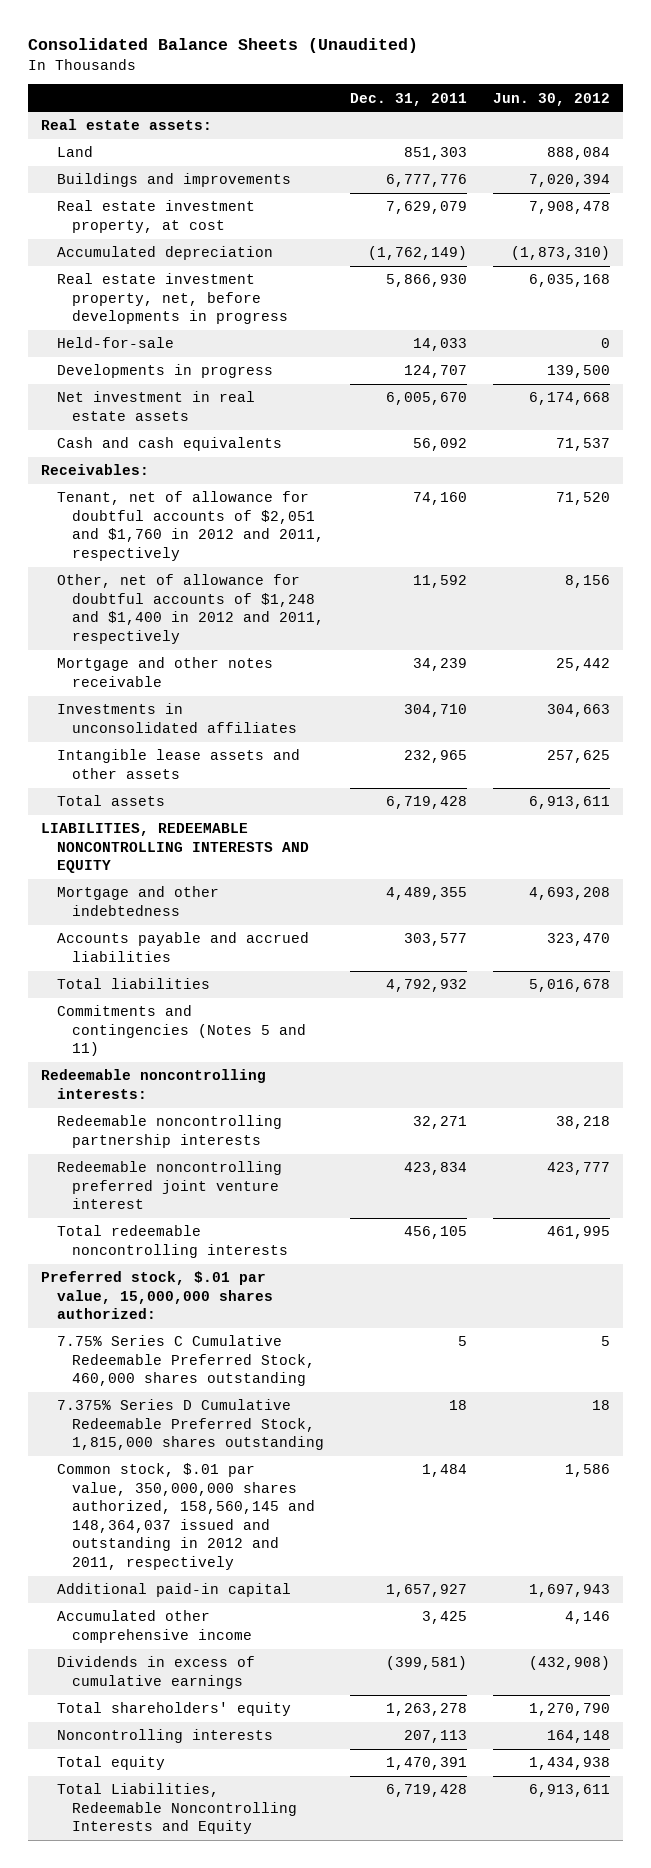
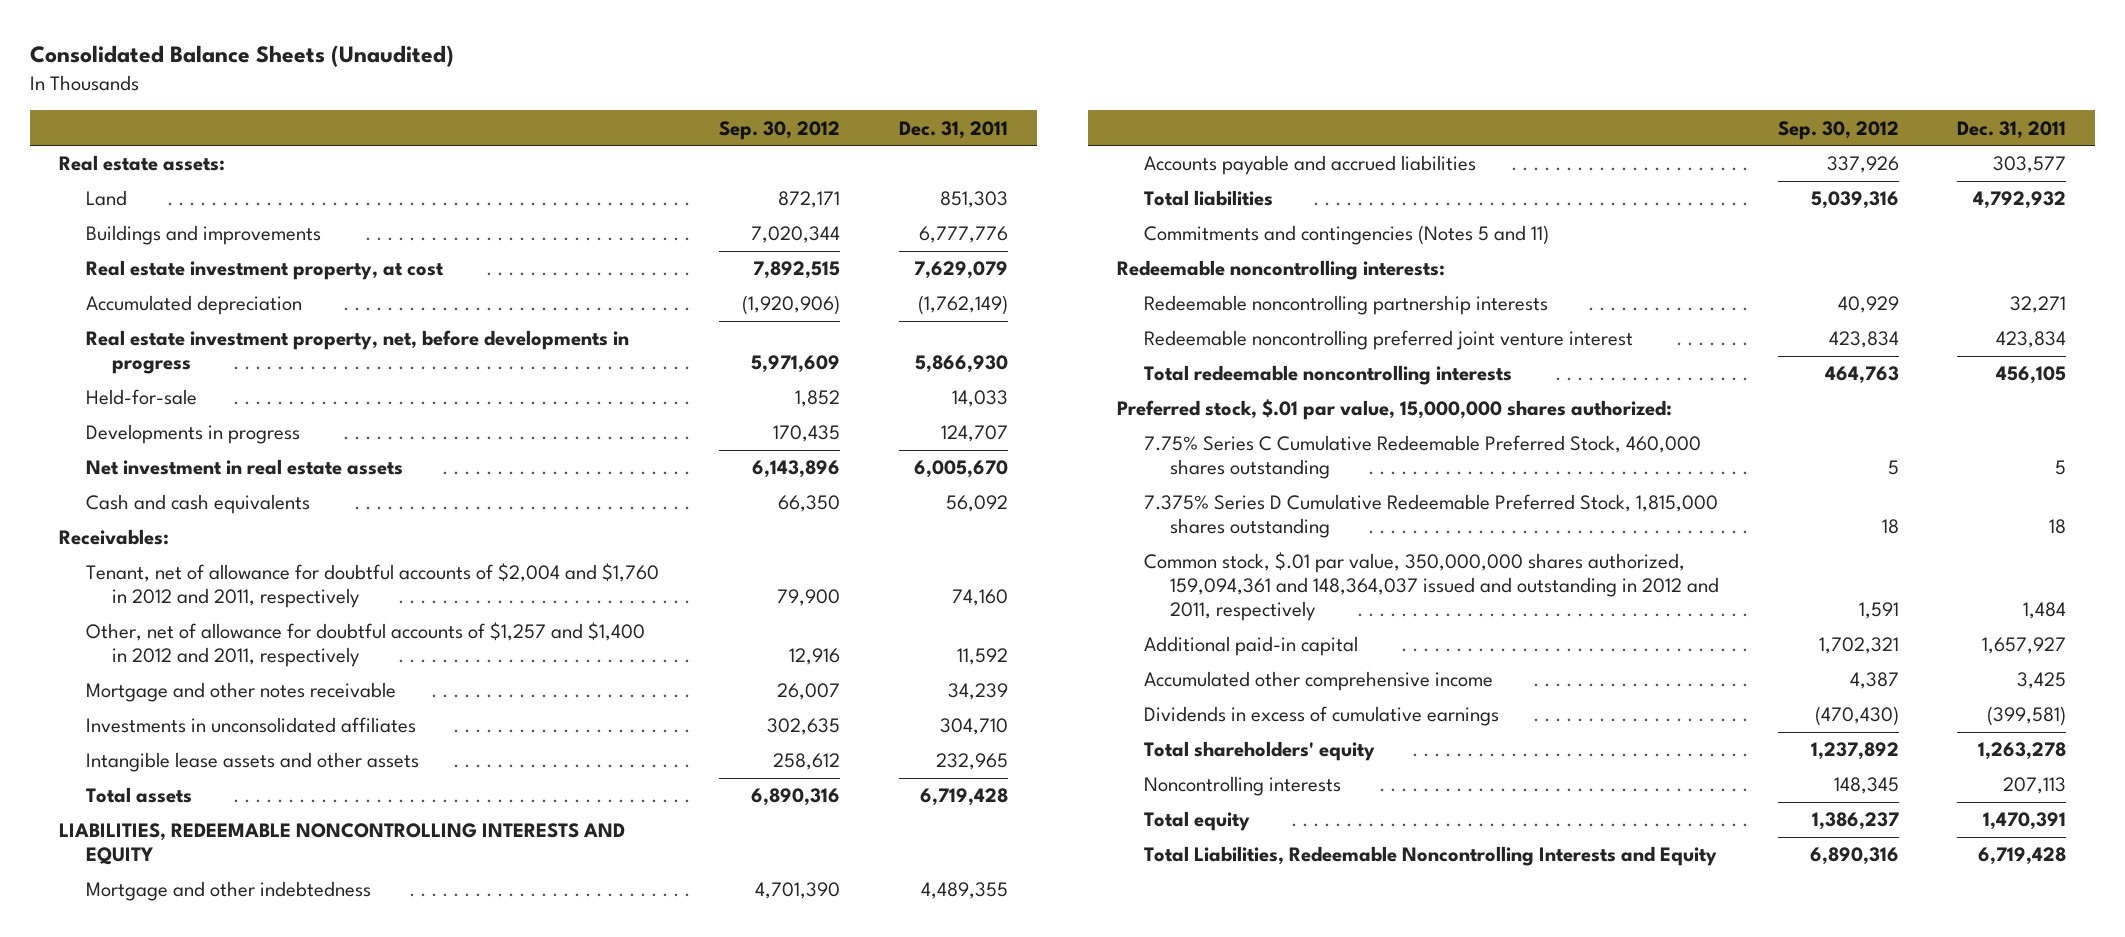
[493,92,611,106] Jun. 30, 2012 -> none
none -> [719,120,841,140] Sep. 30, 2012
[56,491,325,561] Tenant, net of allowance for doubtful accounts of $2,051 and $1,760 in 2012 and 2011, respectively -> [85,563,659,609] Tenant, net of allowance for doubtful accounts of $2,004 and $1,760 in 2012 and 2011, respectively
[56,574,325,644] Other, net of allowance for doubtful accounts of $1,248 and $1,400 in 2012 and 2011, respectively -> [85,622,645,668] Other, net of allowance for doubtful accounts of $1,257 and $1,400 in 2012 and 2011, respectively
[56,1463,316,1570] Common stock, $.01 par value, 350,000,000 shares authorized, 158,560,145 and 148,364,037 issued and outstanding in 2012 and 2011, respectively -> [1143,552,1720,621] Common stock, $.01 par value, 350,000,000 shares authorized, 159,094,361 and 148,364,037 issued and outstanding in 2012 and 2011, respectively

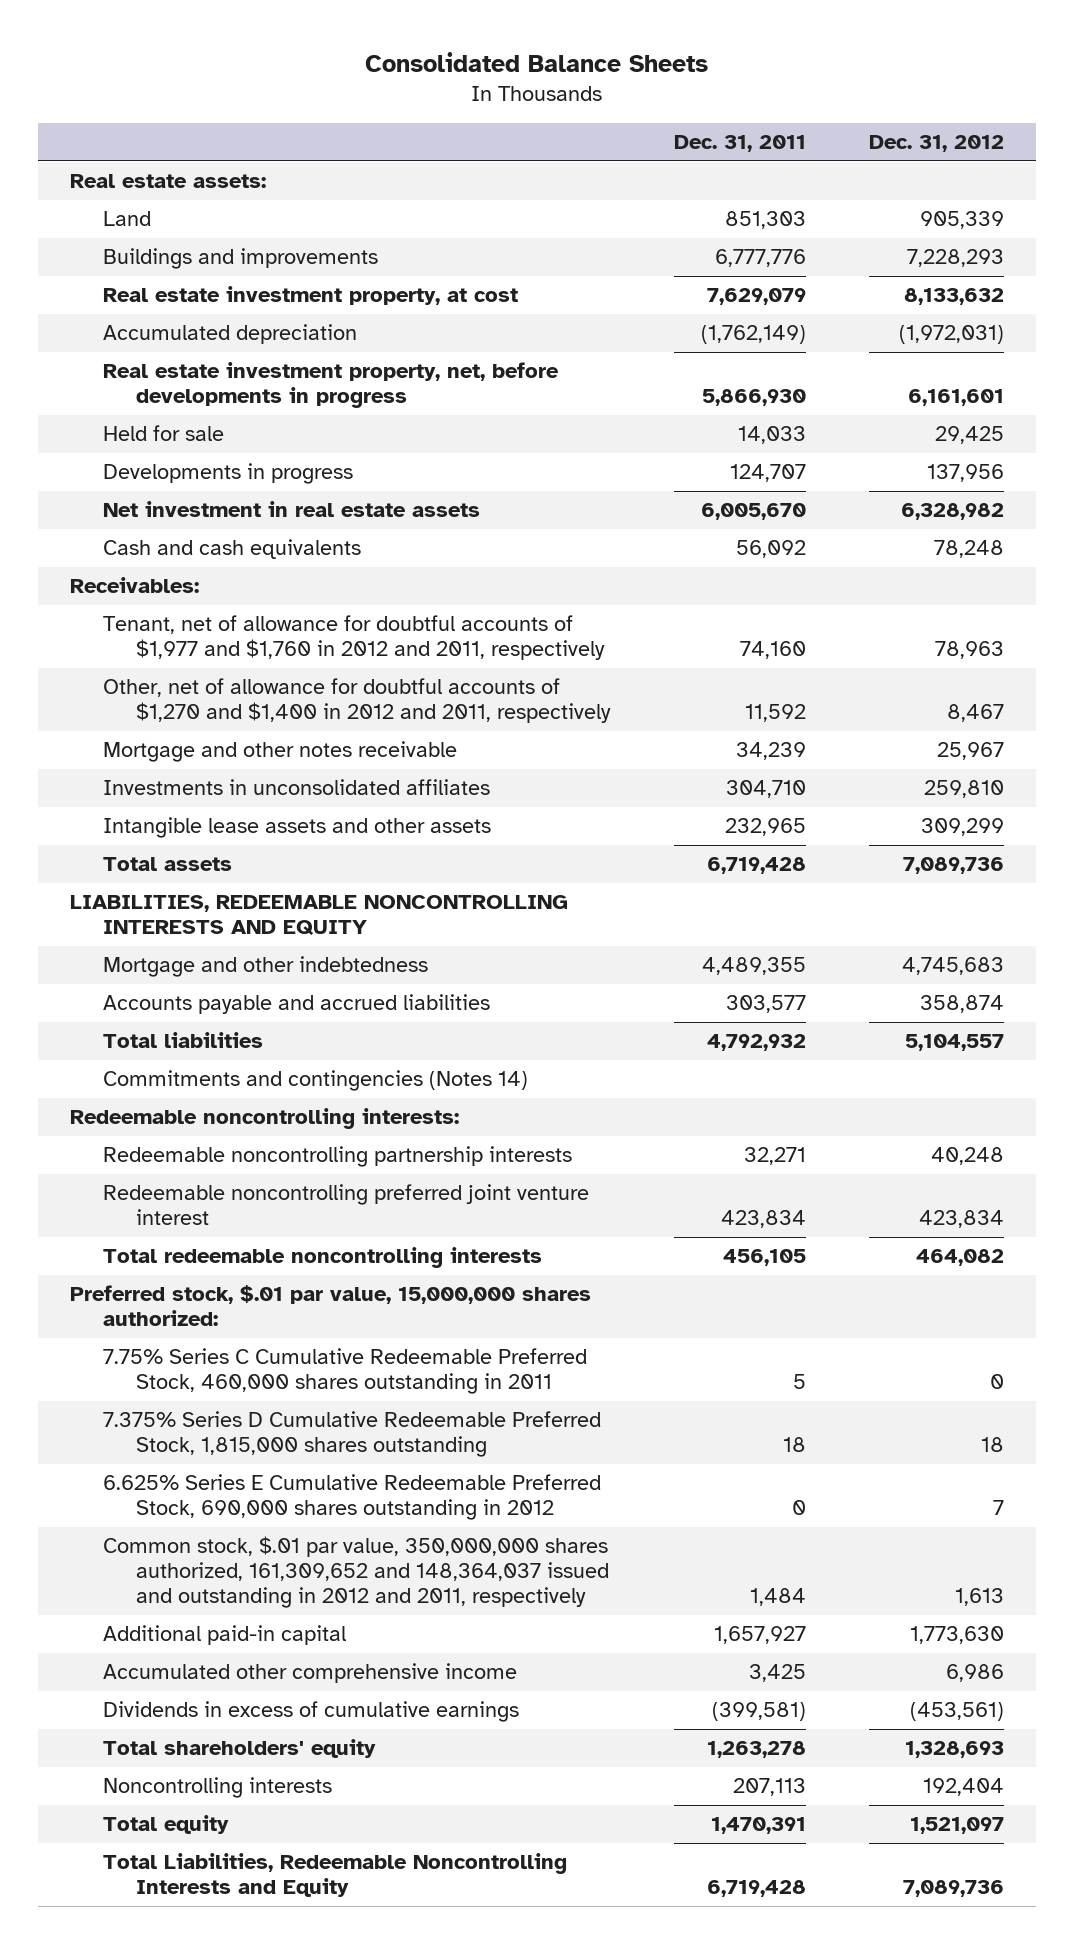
[30,44,455,67] Consolidated Balance Sheets (Unaudited) -> [365,51,709,72] Consolidated Balance Sheets
[719,120,841,140] Sep. 30, 2012 -> none
none -> [869,135,1005,153] Dec. 31, 2012
[85,389,197,406] Held-for-sale -> [103,425,225,442] Held for sale
[85,563,659,609] Tenant, net of allowance for doubtful accounts of $2,004 and $1,760 in 2012 and 2011, respectively -> [103,615,606,661] Tenant, net of allowance for doubtful accounts of $1,977 and $1,760 in 2012 and 2011, respectively
[85,622,645,668] Other, net of allowance for doubtful accounts of $1,257 and $1,400 in 2012 and 2011, respectively -> [103,678,612,724] Other, net of allowance for doubtful accounts of $1,270 and $1,400 in 2012 and 2011, respectively
[1143,225,1549,246] Commitments and contingencies (Notes 5 and 11) -> [103,1070,529,1092] Commitments and contingencies (Notes 14)
[1143,435,1701,480] 7.75% Series C Cumulative Redeemable Preferred Stock, 460,000 shares outstanding -> [103,1348,588,1395] 7.75% Series C Cumulative Redeemable Preferred Stock, 460,000 shares outstanding in 2011
none -> [103,1474,602,1521] 6.625% Series E Cumulative Redeemable Preferred Stock, 690,000 shares outstanding in 2012
[1143,552,1720,621] Common stock, $.01 par value, 350,000,000 shares authorized, 159,094,361 and 148,364,037 issued and outstanding in 2012 and 2011, respectively -> [103,1536,610,1609] Common stock, $.01 par value, 350,000,000 shares authorized, 161,309,652 and 148,364,037 issued and outstanding in 2012 and 2011, respectively

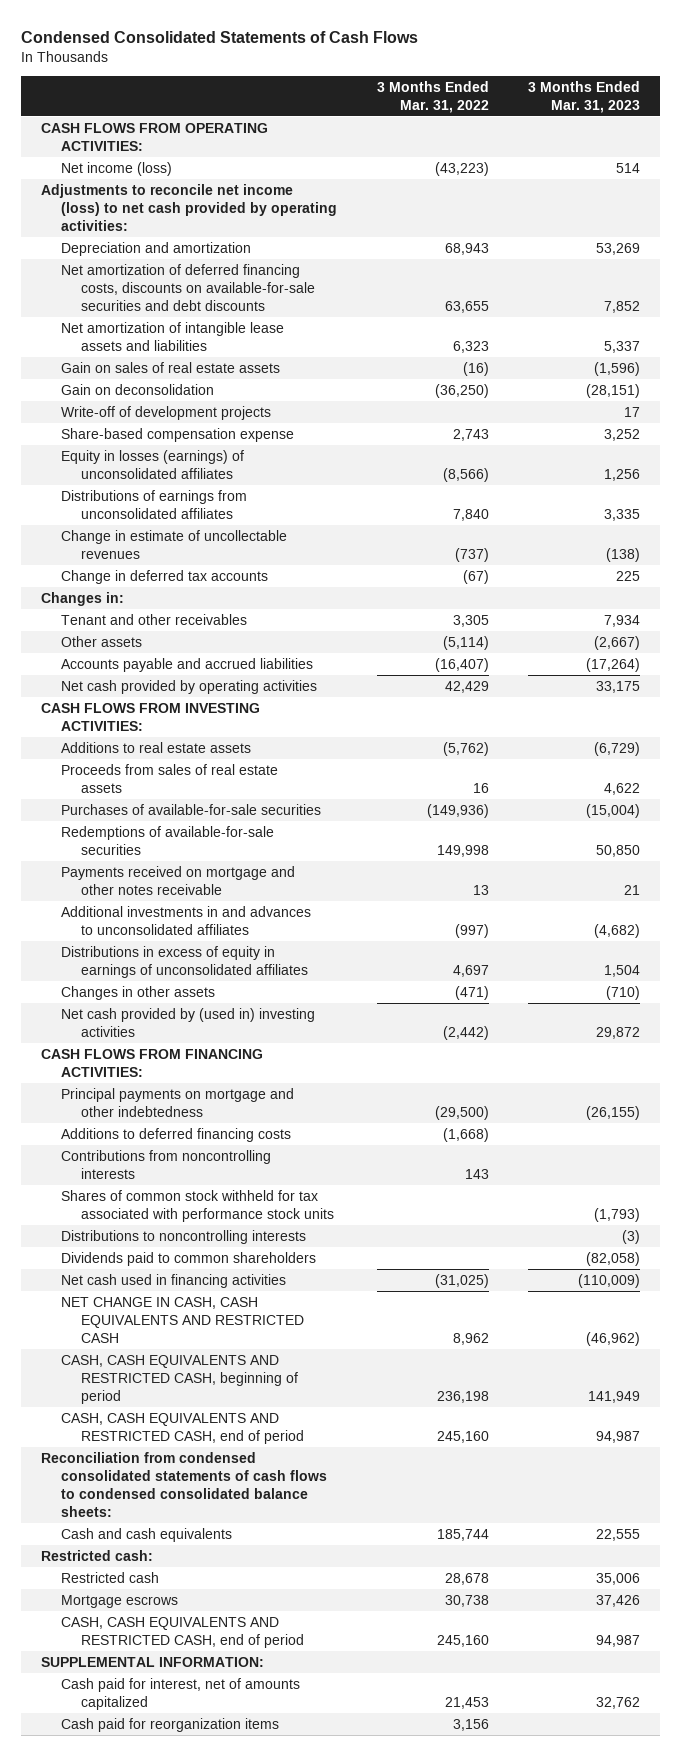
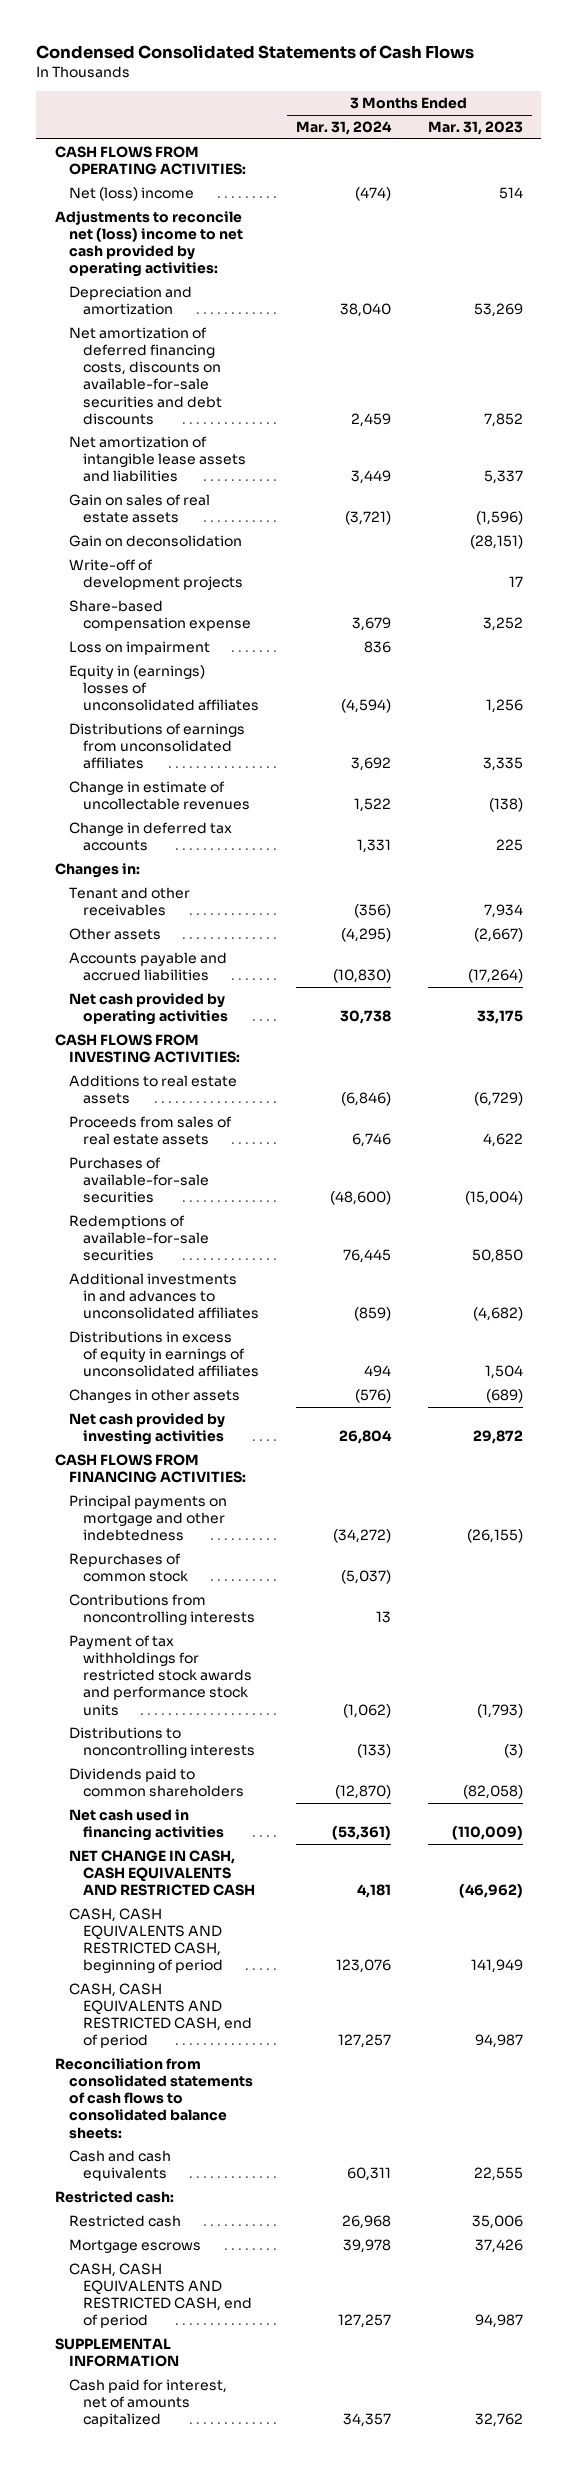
[376,80,489,113] 3 Months Ended Mar. 31, 2022 -> none
none -> [295,121,392,136] Mar. 31, 2024
[61,161,173,176] Net income (loss) -> [68,186,194,201] Net (loss) income
[41,183,338,231] Adjustments to reconcile net income (loss) to net cash provided by operating activities: -> [54,210,243,278] Adjustments to reconcile net (loss) income to net cash provided by operating activities:
none -> [68,640,210,655] Loss on impairment
[61,449,245,479] Equity in losses (earnings) of unconsolidated affiliates -> [68,664,259,712] Equity in (earnings) losses of unconsolidated affiliates
[61,865,296,895] Payments received on mortgage and other notes receivable -> none
[605,985,640,1000] (710) -> [485,1388,523,1403] (689)
[61,1007,316,1037] Net cash provided by (used in) investing activities -> [68,1412,225,1446] Net cash provided by investing activities
[61,1127,292,1142] Additions to deferred financing costs -> none
none -> [68,1552,188,1583] Repurchases of common stock
[61,1189,335,1222] Shares of common stock withheld for tax associated with performance stock units -> [68,1634,252,1716] Payment of tax withholdings for restricted stock awards and performance stock units
[41,1451,328,1517] Reconciliation from condensed consolidated statements of cash flows to condensed consolidated balance sheets: -> [54,2057,253,2139] Reconciliation from consolidated statements of cash flows to consolidated balance sheets:
[41,1656,265,1667] SUPPLEMENTAL INFORMATION: -> [54,2337,179,2368] SUPPLEMENTAL INFORMATION
[61,1717,280,1732] Cash paid for reorganization items -> none

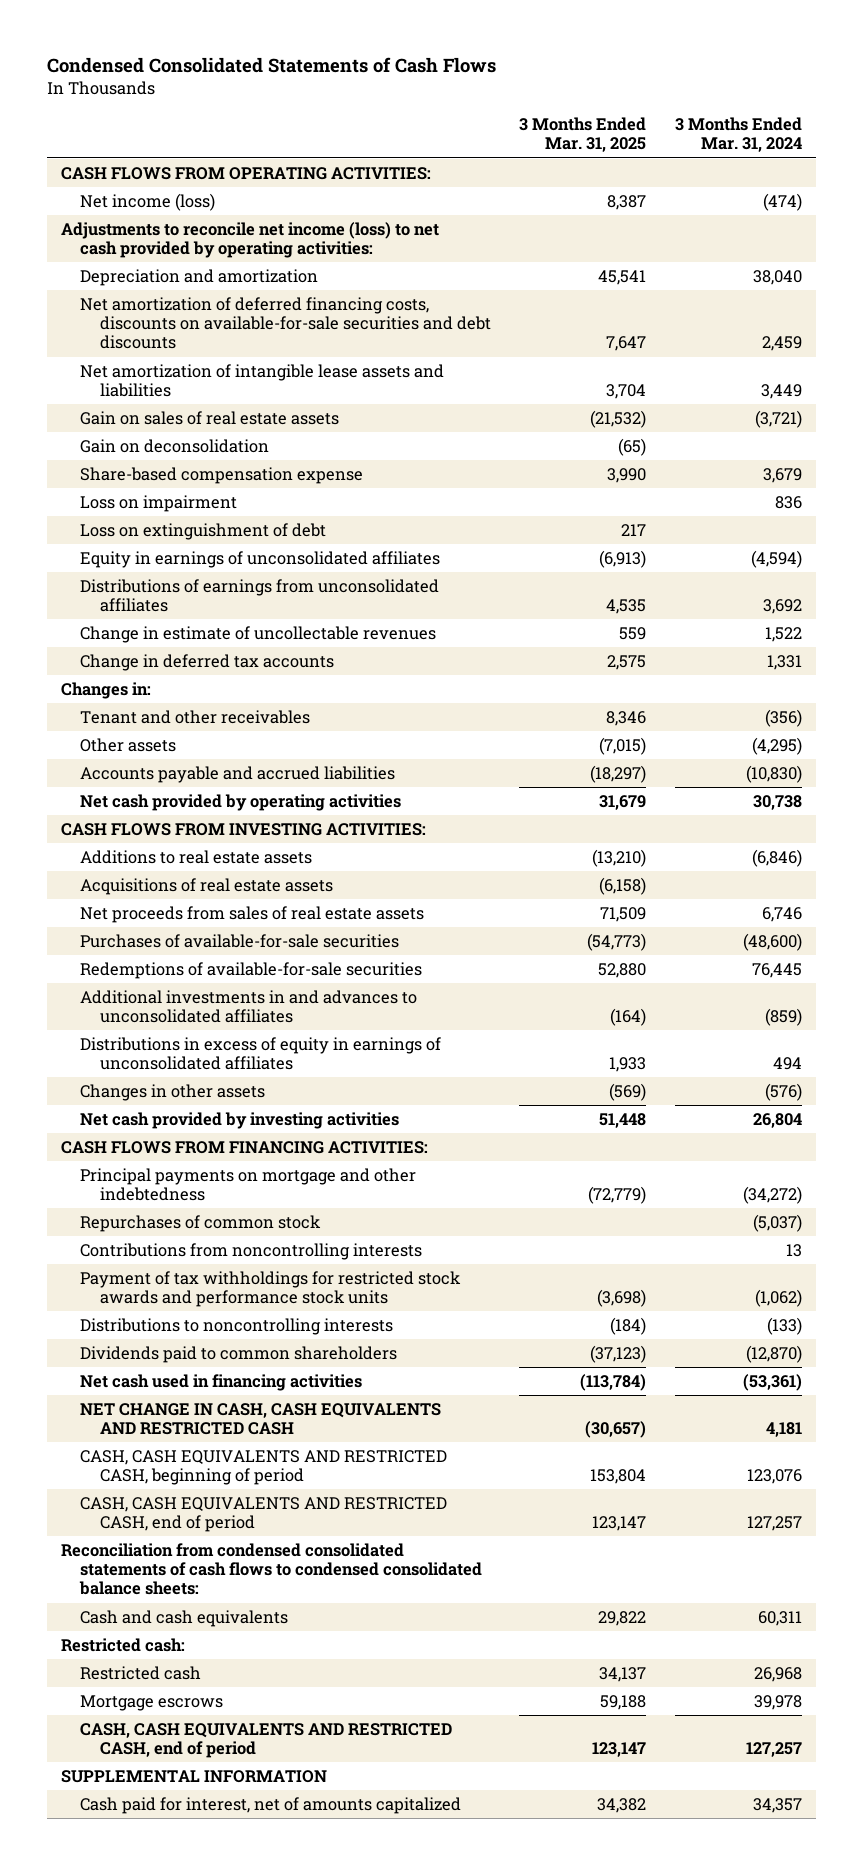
[427,121,523,136] Mar. 31, 2023 -> none
none -> [519,117,647,153] 3 Months Ended Mar. 31, 2025
[68,186,194,201] Net (loss) income -> [80,192,216,211] Net income (loss)
[54,210,243,278] Adjustments to reconcile net (loss) income to net cash provided by operating activities: -> [60,221,439,259] Adjustments to reconcile net income (loss) to net cash provided by operating activities:
[68,558,243,591] Write-off of development projects -> none
none -> [80,522,327,540] Loss on extinguishment of debt
[68,664,259,712] Equity in (earnings) losses of unconsolidated affiliates -> [80,550,441,568] Equity in earnings of unconsolidated affiliates
none -> [80,877,334,895] Acquisitions of real estate assets
[68,1115,232,1146] Proceeds from sales of real estate assets -> [80,905,425,923] Net proceeds from sales of real estate assets
[54,2057,253,2139] Reconciliation from consolidated statements of cash flows to consolidated balance sheets: -> [60,1542,483,1596] Reconciliation from condensed consolidated statements of cash flows to condensed consolidated balance sheets:

